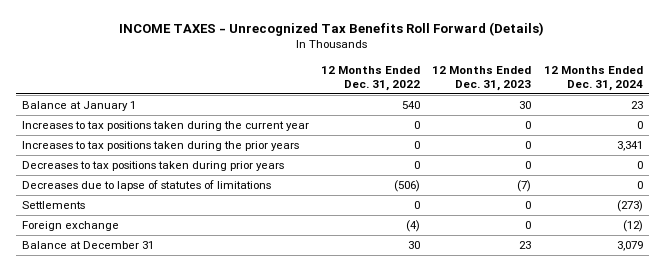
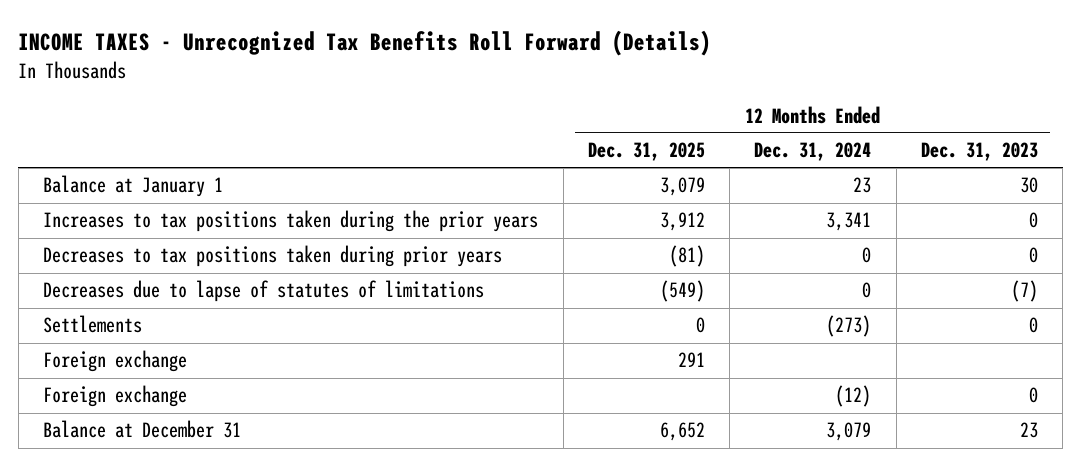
[321,65,421,91] 12 Months Ended Dec. 31, 2022 -> none
none -> [587,142,705,162] Dec. 31, 2025
[21,120,309,131] Increases to tax positions taken during the current year -> none
none -> [43,350,188,373] Foreign exchange

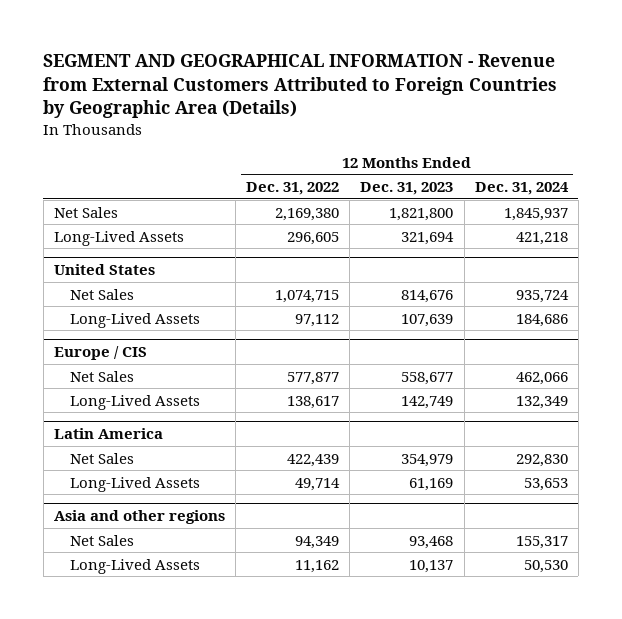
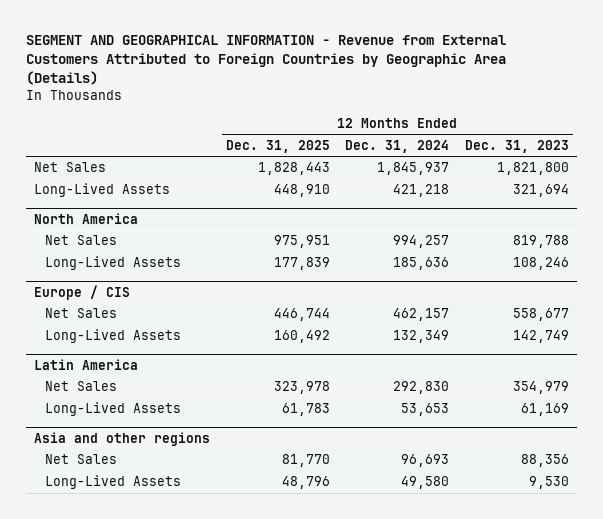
[246,182,340,196] Dec. 31, 2022 -> none
none -> [225,139,330,153] Dec. 31, 2025
[54,264,156,276] United States -> none
none -> [33,212,138,224] North America
[401,289,454,303] 814,676 -> [513,235,570,249] 819,788
[515,289,569,303] 935,724 -> [393,235,450,249] 994,257
[401,313,454,327] 107,639 -> [513,257,570,271] 108,246
[515,313,568,327] 184,686 -> [393,257,450,271] 185,636
[515,371,568,385] 462,066 -> [393,308,450,322] 462,157
[409,535,454,549] 93,468 -> [521,454,570,468] 88,356
[515,535,568,549] 155,317 -> [401,454,450,468] 96,693
[409,559,454,573] 10,137 -> [529,476,570,490] 9,530
[523,559,568,573] 50,530 -> [401,476,450,490] 49,580

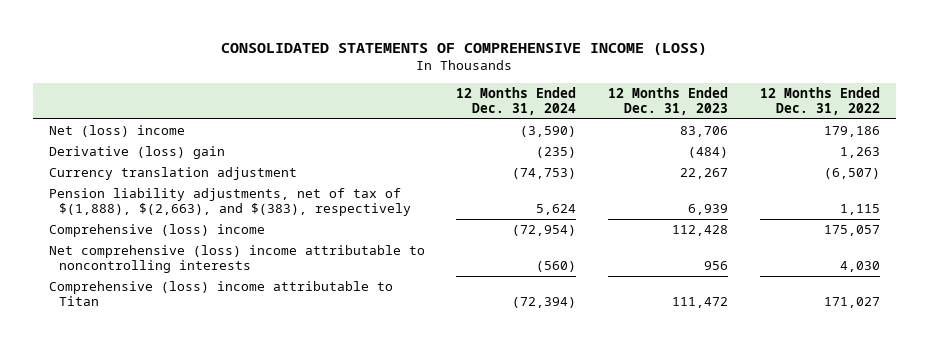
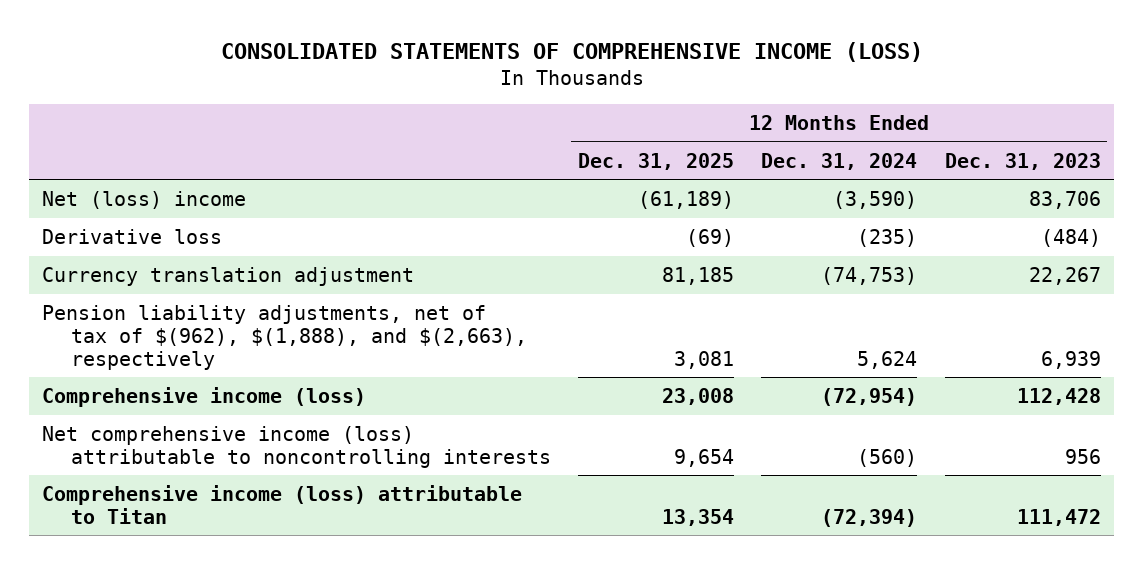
[759,87,880,116] 12 Months Ended Dec. 31, 2022 -> none
none -> [577,152,734,170] Dec. 31, 2025
[48,145,225,159] Derivative (loss) gain -> [42,228,223,244] Derivative loss
[48,187,411,217] Pension liability adjustments, net of tax of $(1,888), $(2,663), and $(383), respectively -> [42,304,527,370] Pension liability adjustments, net of tax of $(962), $(1,888), and $(2,663), respectively
[48,223,265,237] Comprehensive (loss) income -> [42,386,367,407] Comprehensive income (loss)
[48,244,425,274] Net comprehensive (loss) income attributable to noncontrolling interests -> [42,425,551,468] Net comprehensive income (loss) attributable to noncontrolling interests
[48,280,393,307] Comprehensive (loss) income attributable to Titan -> [42,484,523,524] Comprehensive income (loss) attributable to Titan

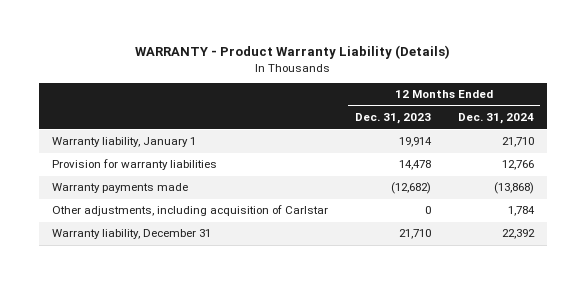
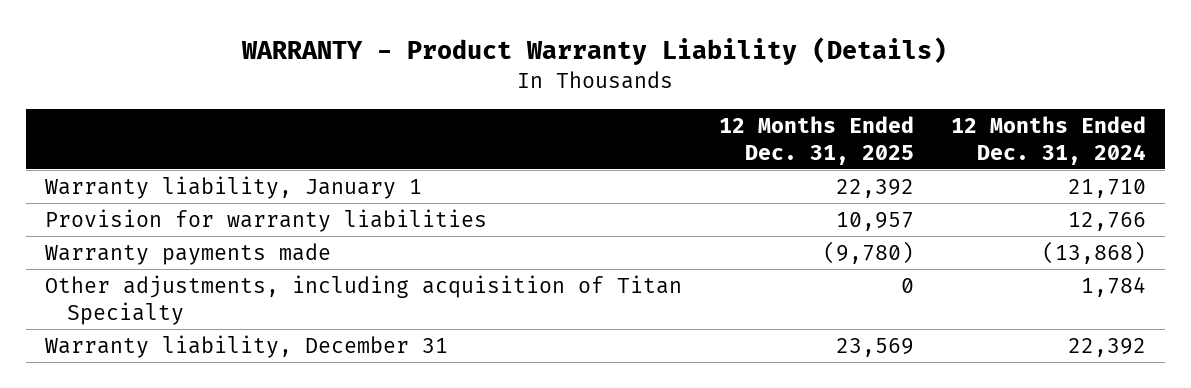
[354,113,431,125] Dec. 31, 2023 -> none
none -> [718,116,914,165] 12 Months Ended Dec. 31, 2025
[52,205,329,217] Other adjustments, including acquisition of Carlstar -> [44,274,682,325] Other adjustments, including acquisition of Titan Specialty

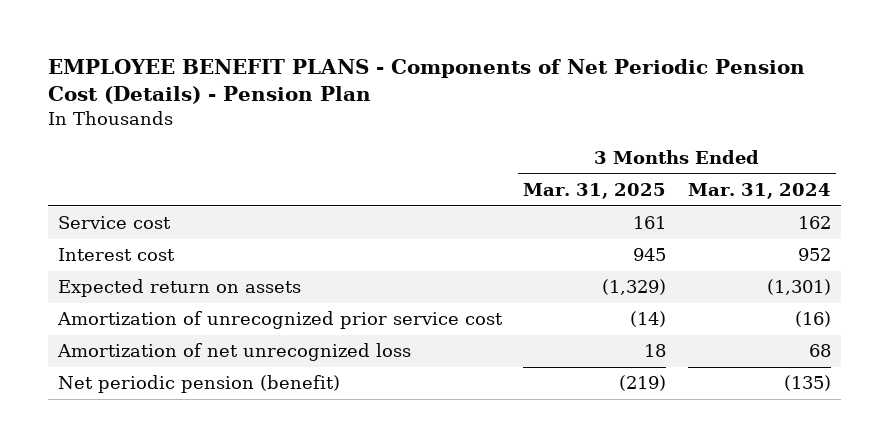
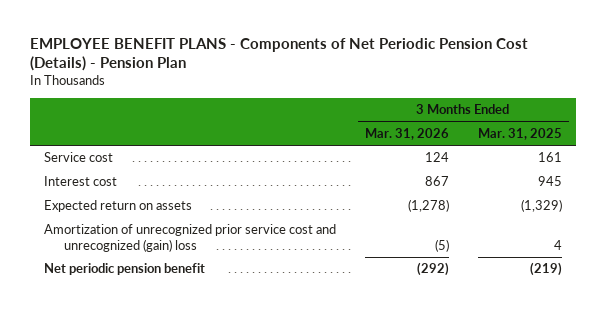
[687,183,831,200] Mar. 31, 2024 -> none
none -> [365,127,450,140] Mar. 31, 2026
[57,343,412,362] Amortization of net unrecognized loss -> none
[57,311,504,330] Amortization of unrecognized prior service cost -> [44,224,337,252] Amortization of unrecognized prior service cost and unrecognized (gain) loss
[630,311,667,328] (14) -> [553,239,562,250] 4
[58,375,341,394] Net periodic pension (benefit) -> [44,263,206,276] Net periodic pension benefit

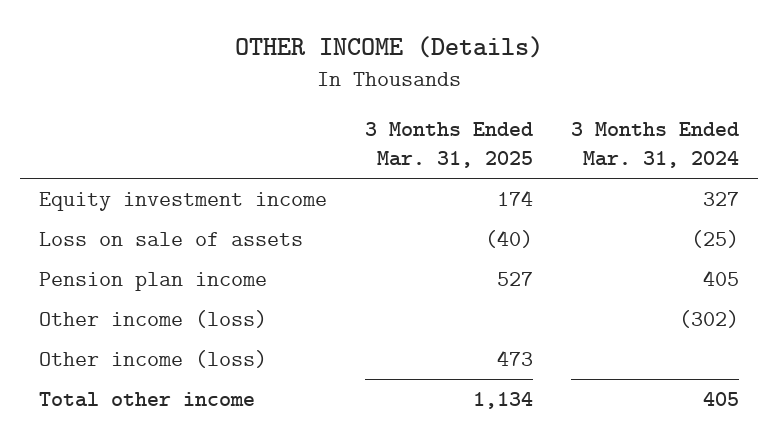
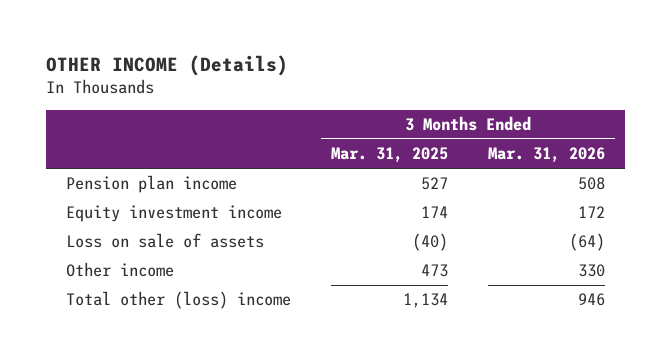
[570,122,739,168] 3 Months Ended Mar. 31, 2024 -> none
none -> [488,147,606,164] Mar. 31, 2026
[38,272,267,292] Pension plan income -> [65,175,237,194] Pension plan income
[38,310,267,329] Other income (loss) -> none
[38,350,267,369] Other income (loss) -> [65,262,174,278] Other income
[38,392,255,408] Total other income -> [65,291,291,310] Total other (loss) income

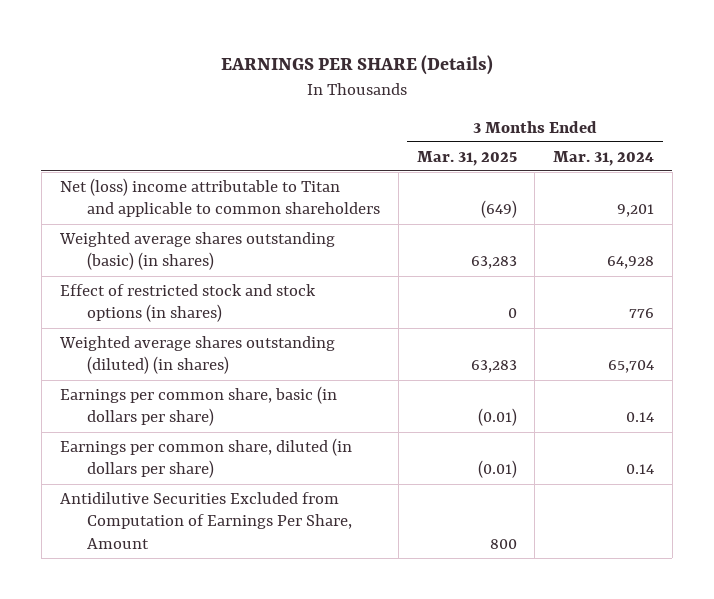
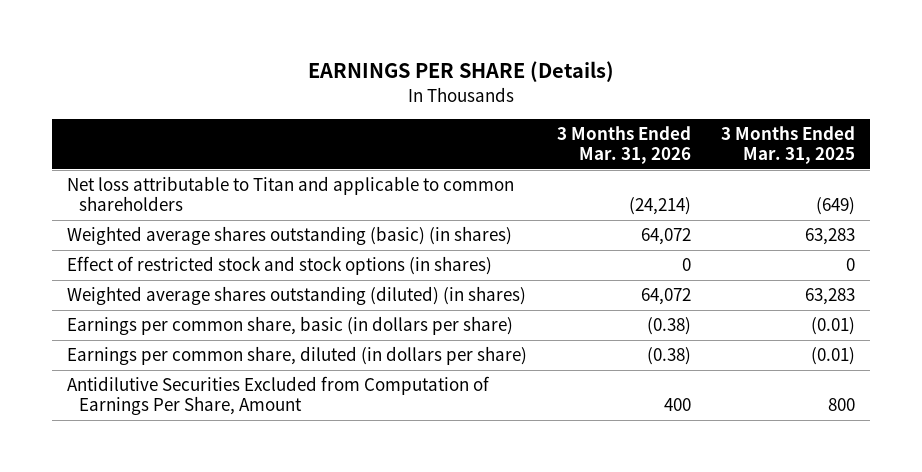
[553,150,655,166] Mar. 31, 2024 -> none
none -> [556,126,691,165] 3 Months Ended Mar. 31, 2026
[59,177,381,218] Net (loss) income attributable to Titan and applicable to common shareholders -> [66,176,514,212] Net loss attributable to Titan and applicable to common shareholders

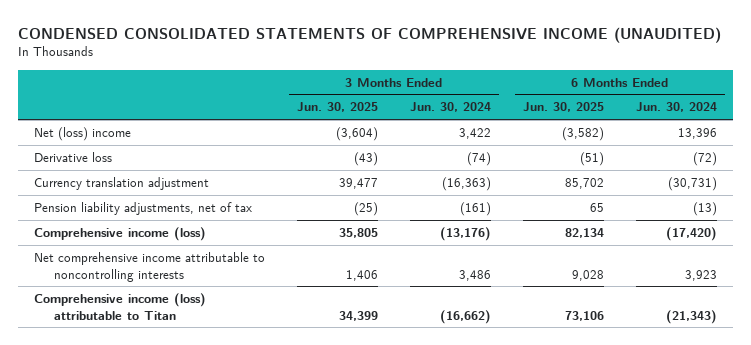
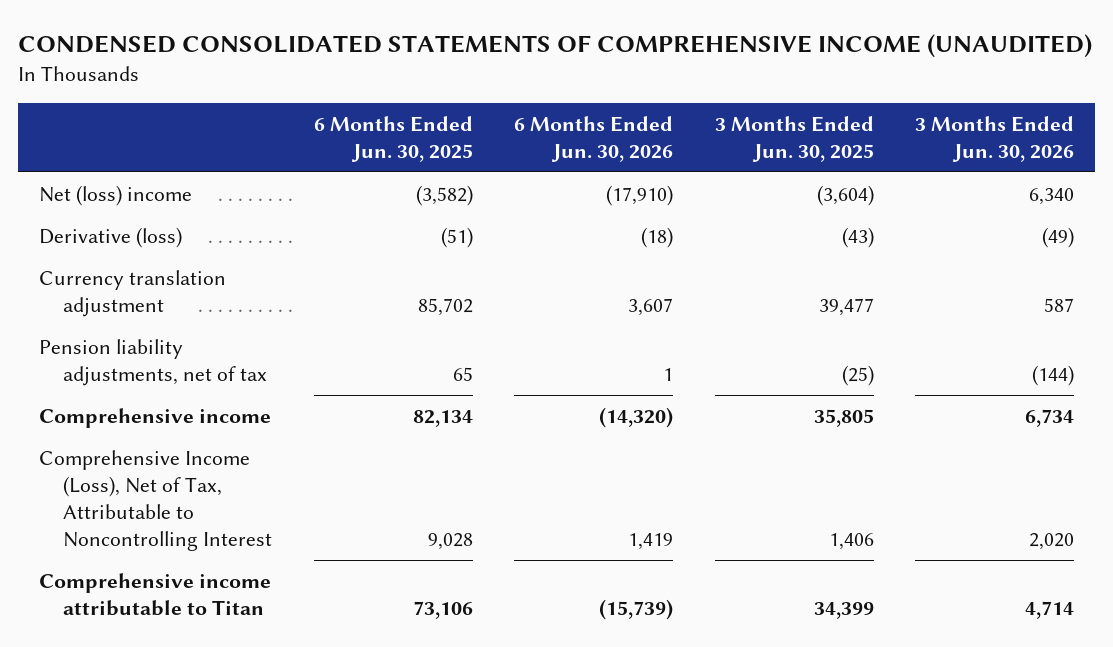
[410,102,492,113] Jun. 30, 2024 -> none
[636,102,718,113] Jun. 30, 2024 -> none
none -> [514,115,674,162] 6 Months Ended Jun. 30, 2026
none -> [915,115,1075,162] 3 Months Ended Jun. 30, 2026
[34,151,113,162] Derivative loss -> [39,227,183,249] Derivative (loss)
[34,226,207,241] Comprehensive income (loss) -> [39,408,272,429] Comprehensive income
[34,251,266,282] Net comprehensive income attributable to noncontrolling interests -> [39,450,273,552] Comprehensive Income (Loss), Net of Tax, Attributable to Noncontrolling Interest
[34,292,207,320] Comprehensive income (loss) attributable to Titan -> [39,573,272,617] Comprehensive income attributable to Titan

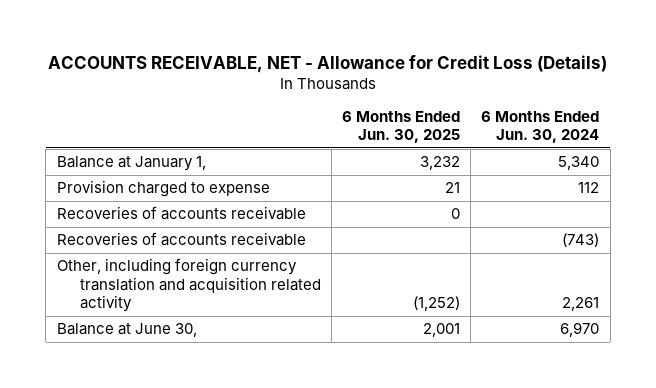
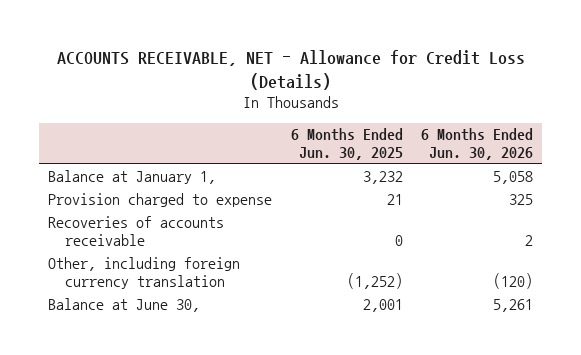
[481,110,600,144] 6 Months Ended Jun. 30, 2024 -> none
none -> [420,128,533,160] 6 Months Ended Jun. 30, 2026
[56,232,306,247] Recoveries of accounts receivable -> none
[56,258,321,313] Other, including foreign currency translation and acquisition related activity -> [48,257,241,290] Other, including foreign currency translation

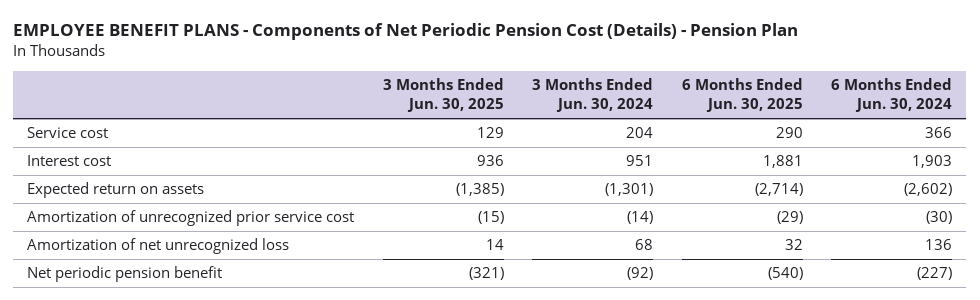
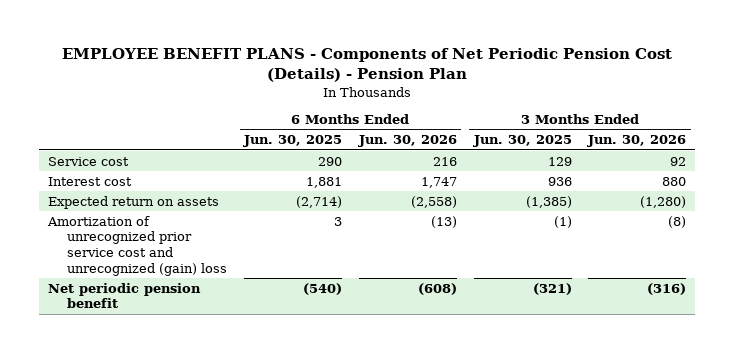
[532,78,654,113] 3 Months Ended Jun. 30, 2024 -> none
[831,78,953,113] 6 Months Ended Jun. 30, 2024 -> none
none -> [357,135,457,148] Jun. 30, 2026
none -> [587,135,687,148] Jun. 30, 2026
[27,238,290,255] Amortization of net unrecognized loss -> none
[27,210,355,227] Amortization of unrecognized prior service cost -> [46,215,228,276] Amortization of unrecognized prior service cost and unrecognized (gain) loss
[477,211,504,225] (15) -> [553,215,572,228] (1)
[776,211,803,225] (29) -> [334,216,343,226] 3

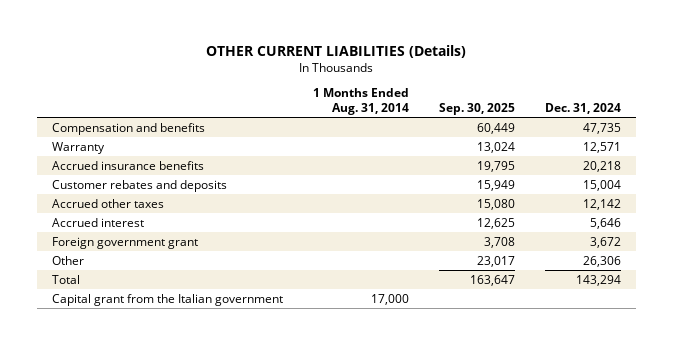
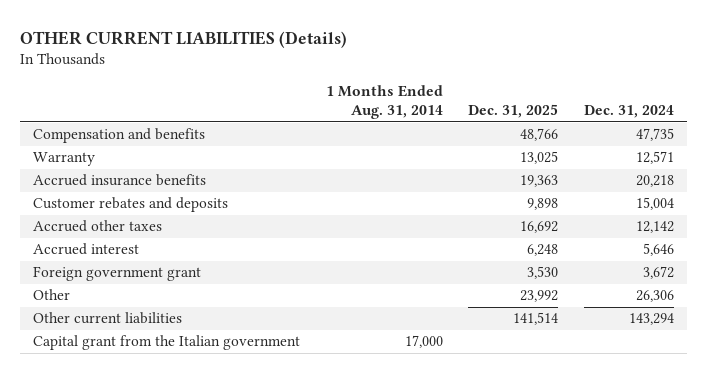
[438,102,515,115] Sep. 30, 2025 -> none
none -> [468,104,559,119] Dec. 31, 2025
[52,274,81,284] Total -> [32,312,182,325] Other current liabilities

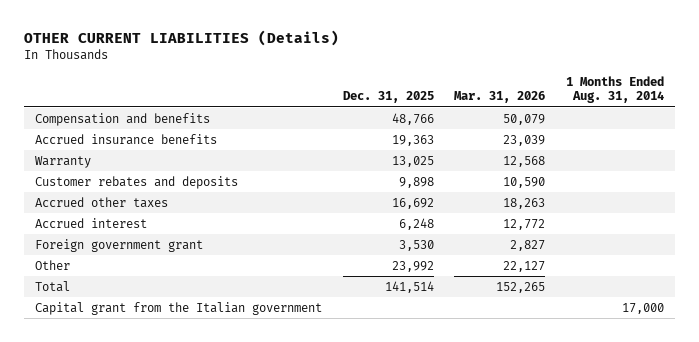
[584,105,675,119] Dec. 31, 2024 -> none
none -> [454,91,546,104] Mar. 31, 2026
[32,152,95,167] Warranty -> [34,155,91,168] Warranty
[32,312,182,325] Other current liabilities -> [34,280,70,292] Total

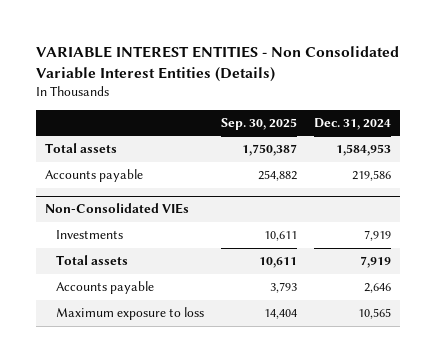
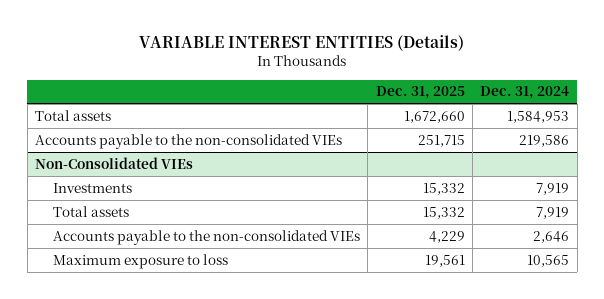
[36,46,400,82] VARIABLE INTEREST ENTITIES - Non Consolidated Variable Interest Entities (Details) -> [139,35,465,52] VARIABLE INTEREST ENTITIES (Details)
[221,117,298,130] Sep. 30, 2025 -> none
none -> [375,86,465,100] Dec. 31, 2025
[44,169,143,183] Accounts payable -> [35,133,343,149] Accounts payable to the non-consolidated VIEs
[55,281,154,295] Accounts payable -> [53,229,361,245] Accounts payable to the non-consolidated VIEs

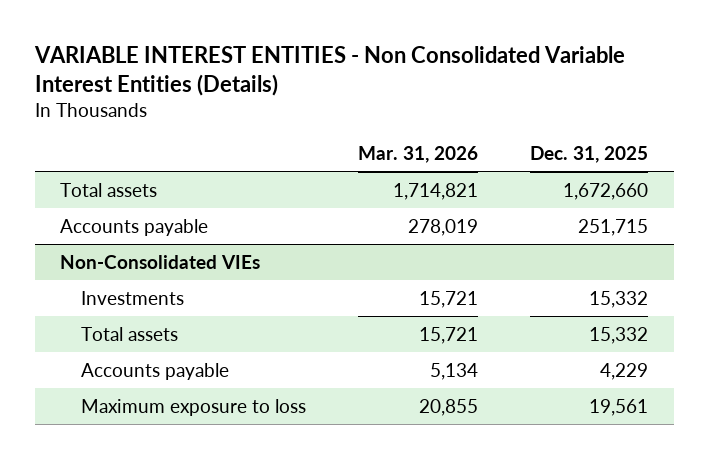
[139,35,465,52] VARIABLE INTEREST ENTITIES (Details) -> [33,46,625,97] VARIABLE INTEREST ENTITIES - Non Consolidated Variable Interest Entities (Details)
[480,86,570,100] Dec. 31, 2024 -> none
none -> [358,146,479,164] Mar. 31, 2026
[35,133,343,149] Accounts payable to the non-consolidated VIEs -> [60,218,209,236] Accounts payable
[53,229,361,245] Accounts payable to the non-consolidated VIEs -> [81,362,230,380] Accounts payable

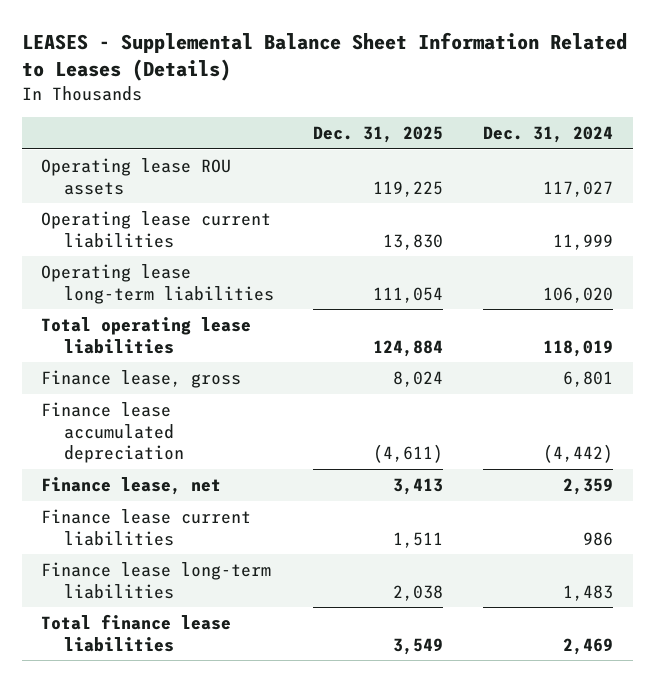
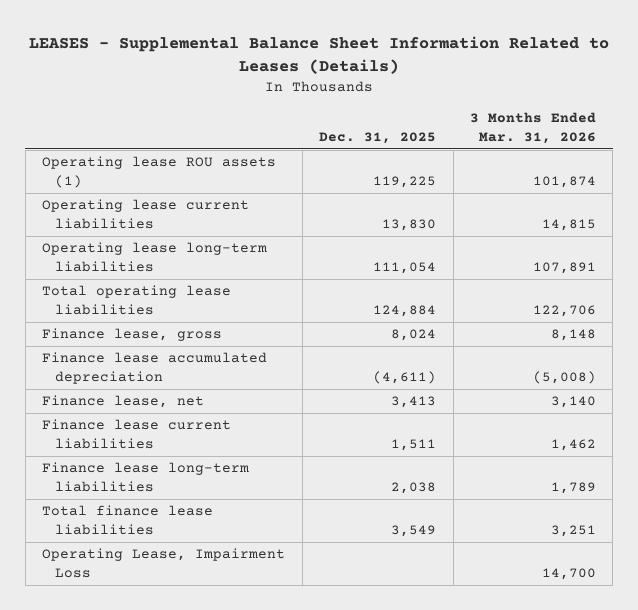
[482,126,613,144] Dec. 31, 2024 -> none
none -> [470,112,597,144] 3 Months Ended Mar. 31, 2026
[41,157,232,195] Operating lease ROU assets -> [42,156,277,189] Operating lease ROU assets (1)
none -> [42,548,286,579] Operating Lease, Impairment Loss

